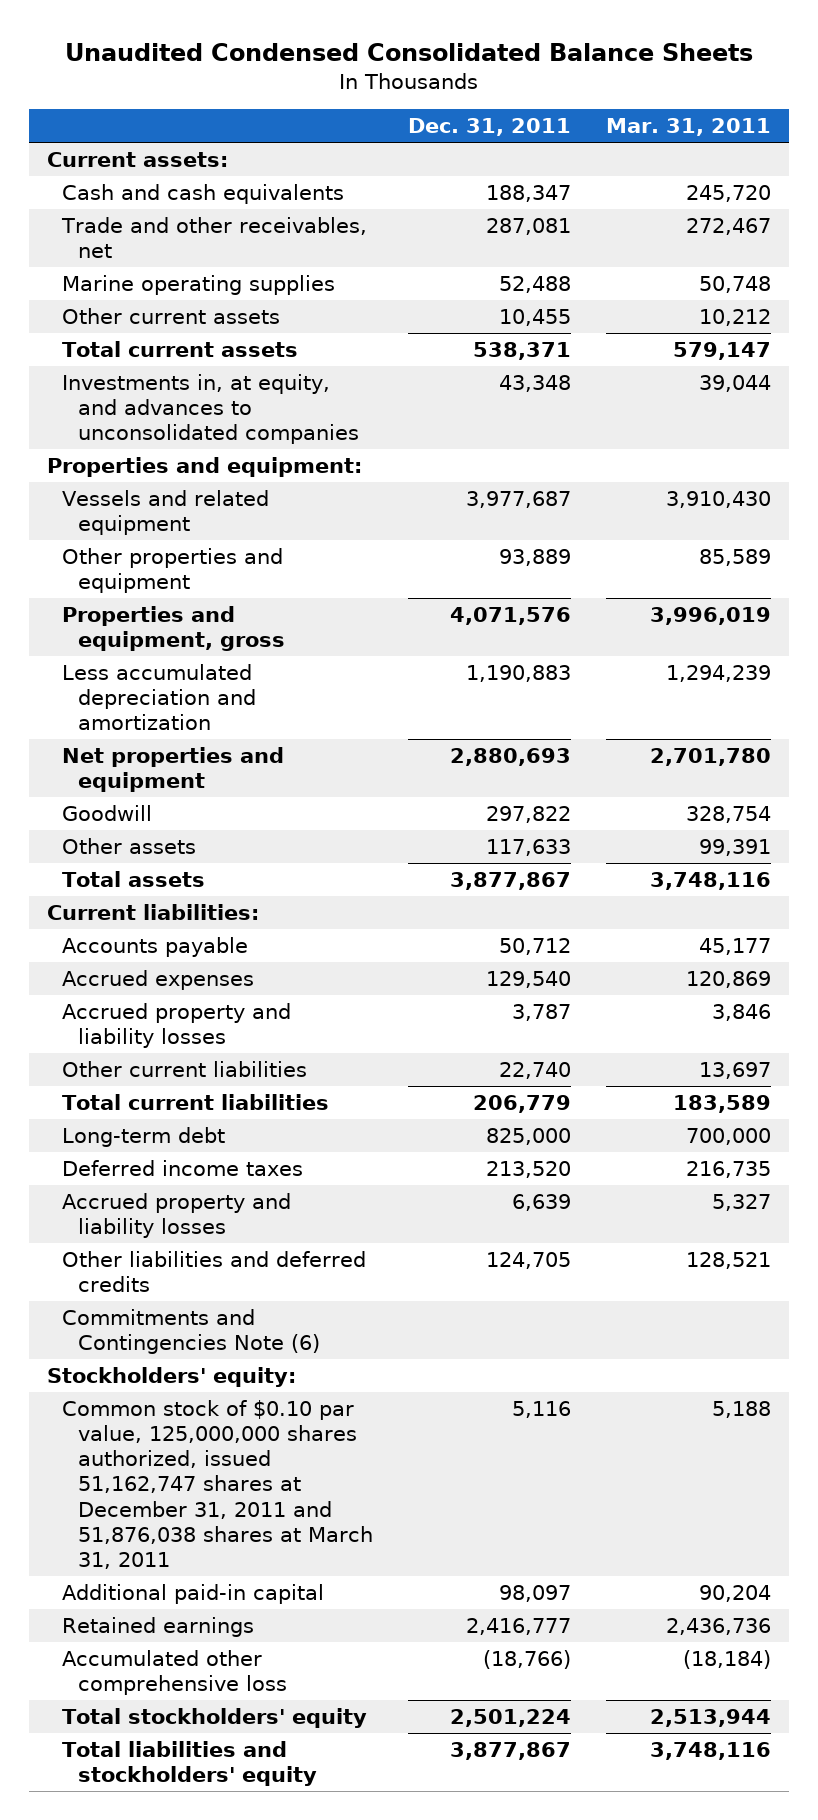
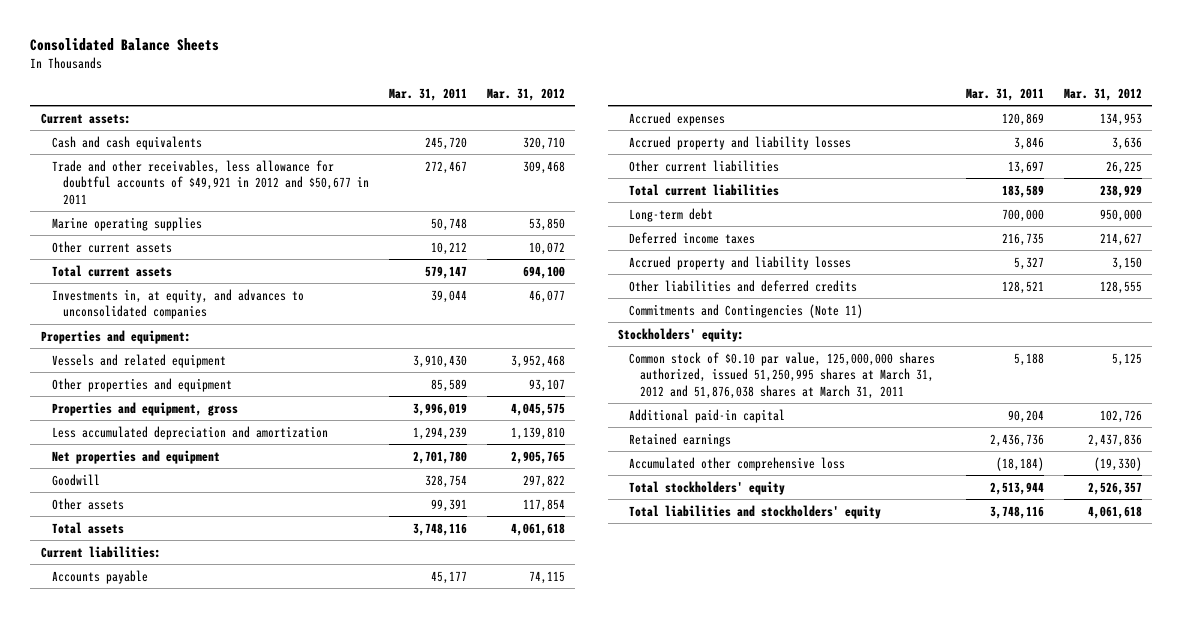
[64,42,753,61] Unaudited Condensed Consolidated Balance Sheets -> [30,38,220,52] Consolidated Balance Sheets
[407,118,571,137] Dec. 31, 2011 -> none
none -> [487,87,566,101] Mar. 31, 2012
[61,216,368,259] Trade and other receivables, net -> [51,159,369,205] Trade and other receivables, less allowance for doubtful accounts of $49,921 in 2012 and $50,677 in 2011
[62,1308,320,1355] Commitments and Contingencies Note (6) -> [628,303,863,318] Commitments and Contingencies (Note 11)
[62,1399,373,1569] Common stock of $0.10 par value, 125,000,000 shares authorized, issued 51,162,747 shares at December 31, 2011 and 51,876,038 shares at March 31, 2011 -> [628,351,935,399] Common stock of $0.10 par value, 125,000,000 shares authorized, issued 51,250,995 shares at March 31, 2012 and 51,876,038 shares at March 31, 2011

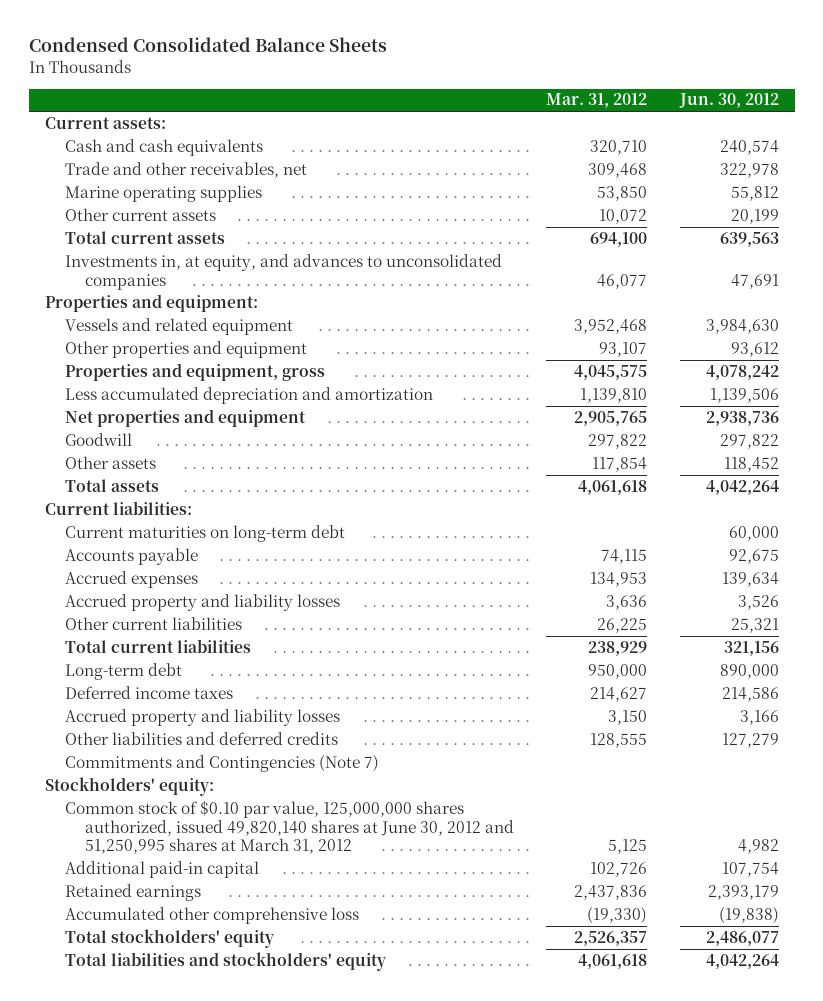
[30,38,220,52] Consolidated Balance Sheets -> [28,37,387,53] Condensed Consolidated Balance Sheets
[388,87,467,101] Mar. 31, 2011 -> none
none -> [678,93,779,109] Jun. 30, 2012
[51,159,369,205] Trade and other receivables, less allowance for doubtful accounts of $49,921 in 2012 and $50,677 in 2011 -> [64,161,307,178] Trade and other receivables, net
none -> [64,524,345,542] Current maturities on long-term debt
[628,303,863,318] Commitments and Contingencies (Note 11) -> [64,754,379,772] Commitments and Contingencies (Note 7)
[628,351,935,399] Common stock of $0.10 par value, 125,000,000 shares authorized, issued 51,250,995 shares at March 31, 2012 and 51,876,038 shares at March 31, 2011 -> [64,799,514,855] Common stock of $0.10 par value, 125,000,000 shares authorized, issued 49,820,140 shares at June 30, 2012 and 51,250,995 shares at March 31, 2012

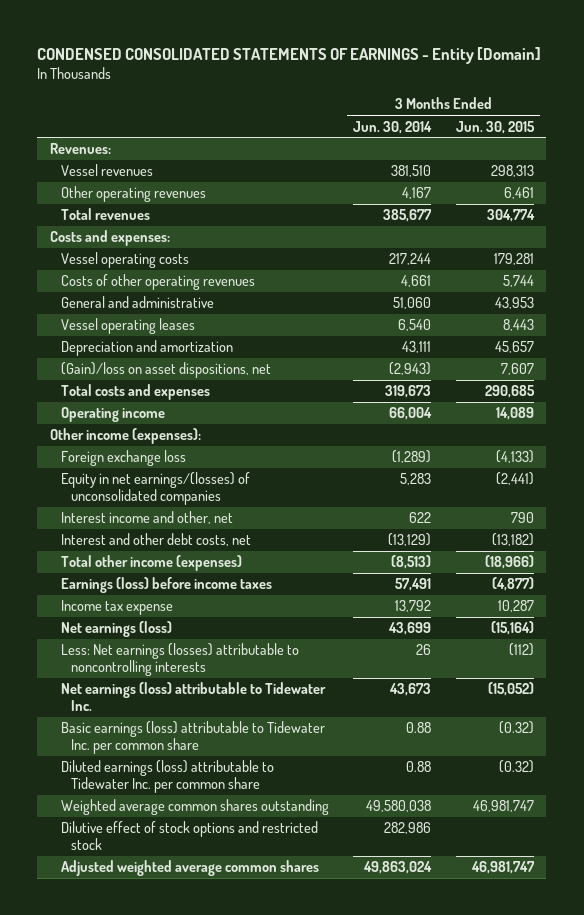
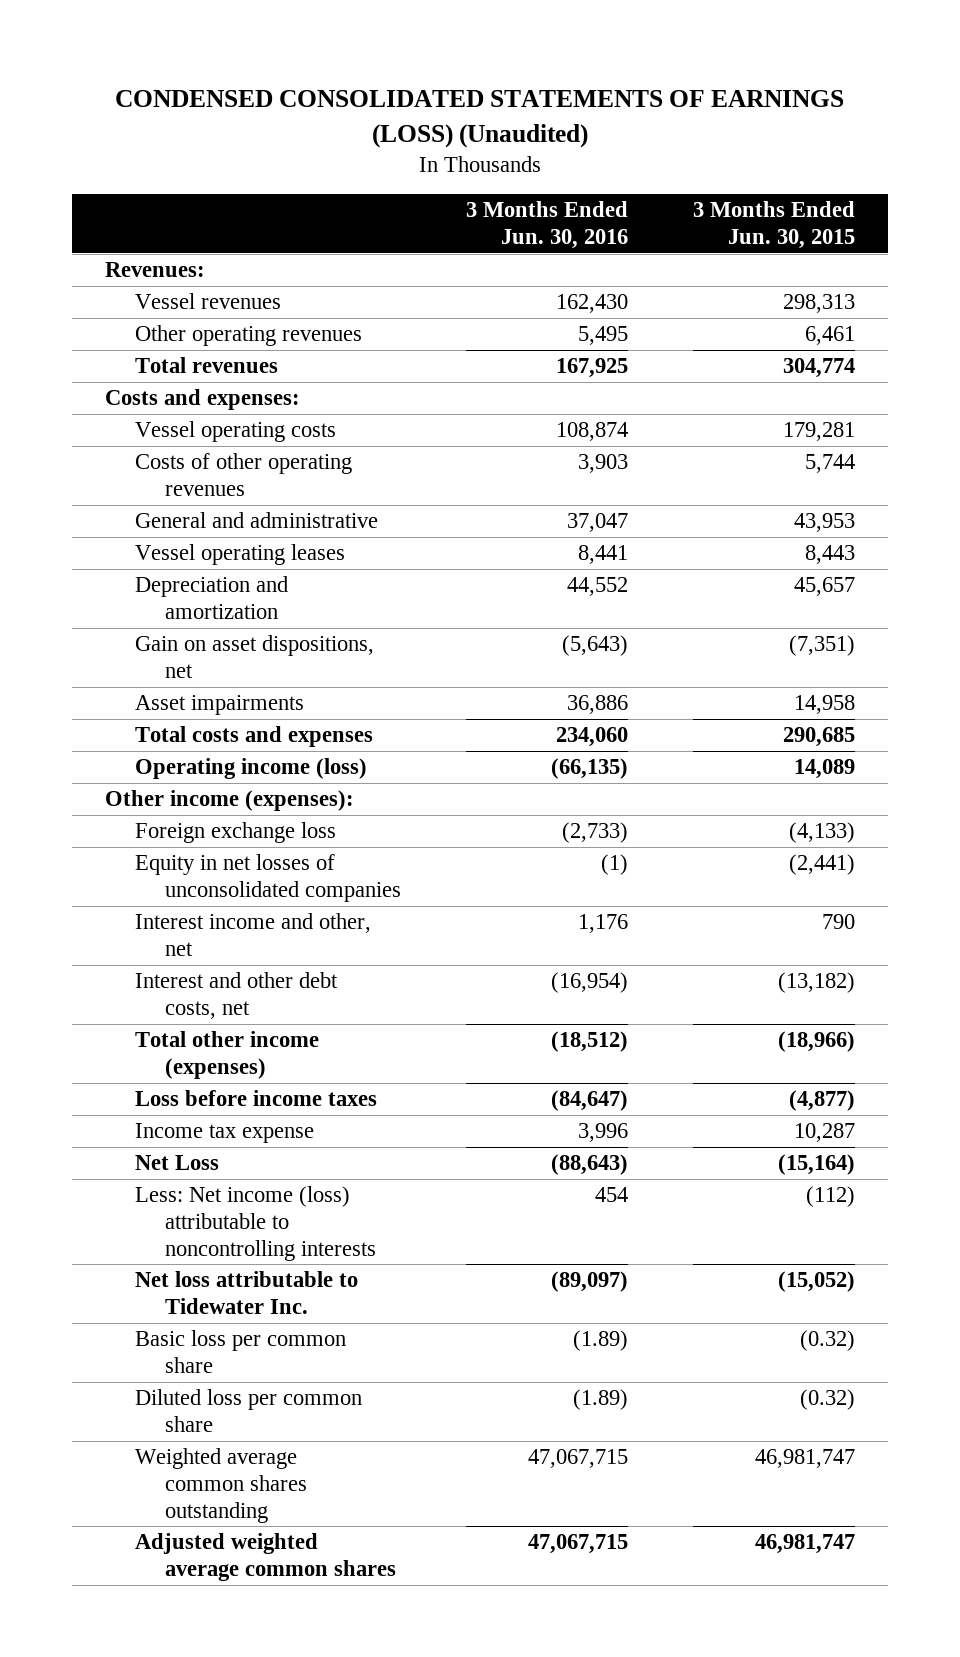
[37,46,542,64] CONDENSED CONSOLIDATED STATEMENTS OF EARNINGS - Entity [Domain] -> [115,90,845,148] CONDENSED CONSOLIDATED STATEMENTS OF EARNINGS (LOSS) (Unaudited)
[353,120,433,134] Jun. 30, 2014 -> none
none -> [465,201,628,250] 3 Months Ended Jun. 30, 2016
[60,362,271,379] (Gain)/loss on asset dispositions, net -> [134,635,374,678] Gain on asset dispositions, net
[500,363,534,376] 7,607 -> [789,635,856,657] (7,351)
none -> [134,695,304,716] Asset impairments
[60,407,165,423] Operating income -> [134,758,367,780] Operating income (loss)
[60,472,250,506] Equity in net earnings/(losses) of unconsolidated companies -> [134,854,401,902] Equity in net losses of unconsolidated companies
[60,577,272,594] Earnings (loss) before income taxes -> [134,1090,377,1107] Loss before income taxes
[60,621,172,638] Net earnings (loss) -> [134,1155,219,1171] Net Loss
[60,643,299,677] Less: Net earnings (losses) attributable to noncontrolling interests -> [134,1186,376,1261] Less: Net income (loss) attributable to noncontrolling interests
[60,682,326,712] Net earnings (loss) attributable to Tidewater Inc. -> [134,1271,358,1314] Net loss attributable to Tidewater Inc.
[60,721,325,755] Basic earnings (loss) attributable to Tidewater Inc. per common share -> [134,1330,346,1373] Basic loss per common share
[60,760,274,794] Diluted earnings (loss) attributable to Tidewater Inc. per common share -> [134,1389,362,1432] Diluted loss per common share
[60,821,318,851] Dilutive effect of stock options and restricted stock -> none

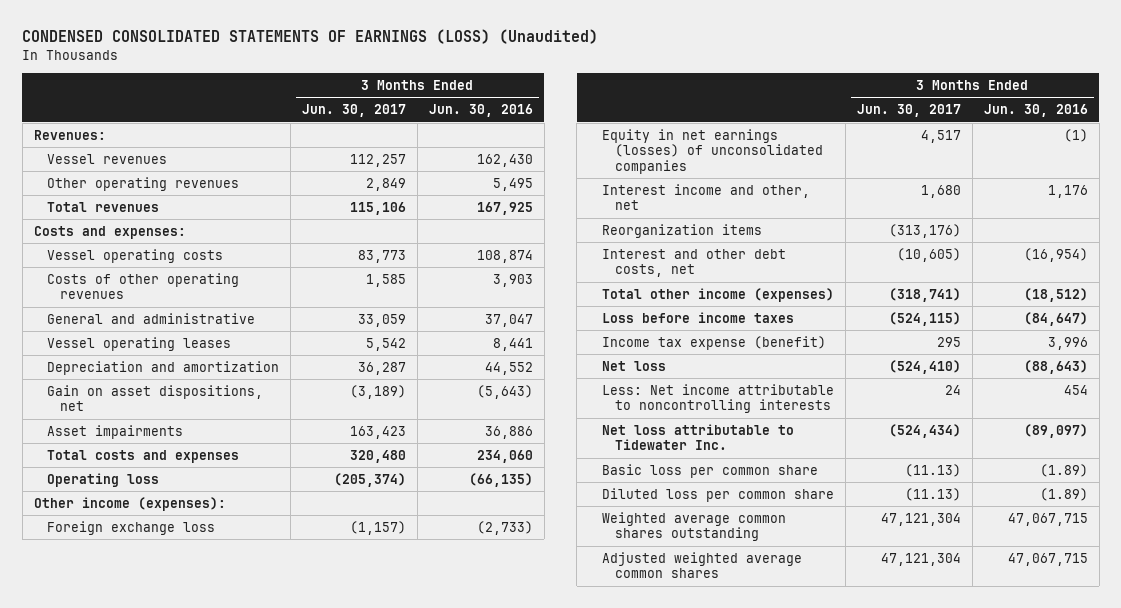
[693,201,856,250] 3 Months Ended Jun. 30, 2015 -> none
none -> [301,104,406,118] Jun. 30, 2017
[134,758,367,780] Operating income (loss) -> [46,472,159,487] Operating loss
[134,854,401,902] Equity in net losses of unconsolidated companies -> [601,128,824,174] Equity in net earnings (losses) of unconsolidated companies
none -> [601,223,762,238] Reorganization items
[134,1123,314,1144] Income tax expense -> [601,335,826,350] Income tax expense (benefit)
[134,1155,219,1171] Net Loss -> [601,360,666,371] Net loss
[134,1186,376,1261] Less: Net income (loss) attributable to noncontrolling interests -> [601,383,834,414] Less: Net income attributable to noncontrolling interests

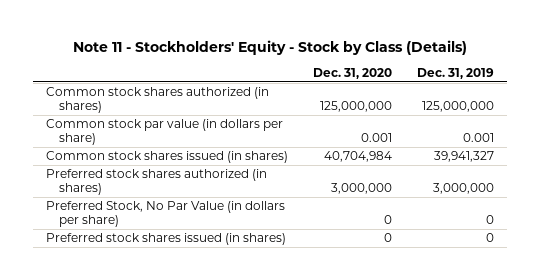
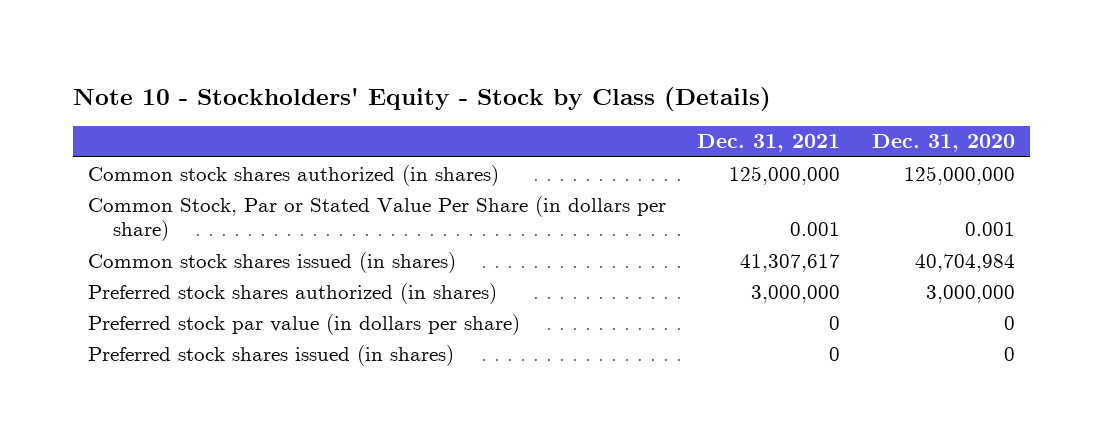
[72,39,467,55] Note 11 - Stockholders' Equity - Stock by Class (Details) -> [72,86,771,111] Note 10 - Stockholders' Equity - Stock by Class (Details)
[417,68,495,80] Dec. 31, 2019 -> none
none -> [697,134,841,153] Dec. 31, 2021
[45,119,283,146] Common stock par value (in dollars per share) -> [88,195,667,242] Common Stock, Par or Stated Value Per Share (in dollars per share)
[45,201,285,228] Preferred Stock, No Par Value (in dollars per share) -> [88,313,521,335] Preferred stock par value (in dollars per share)

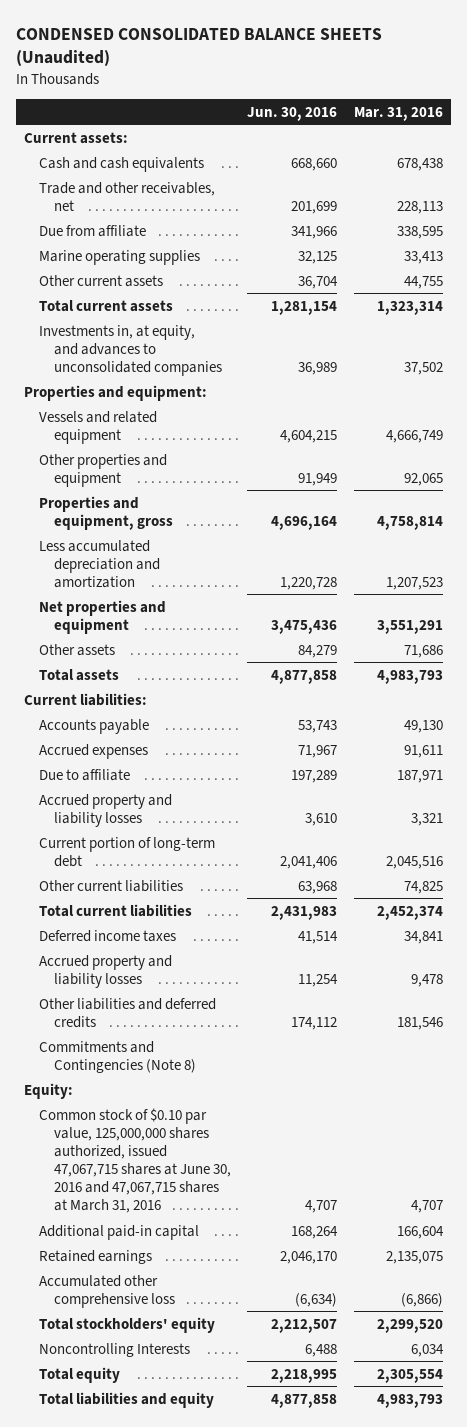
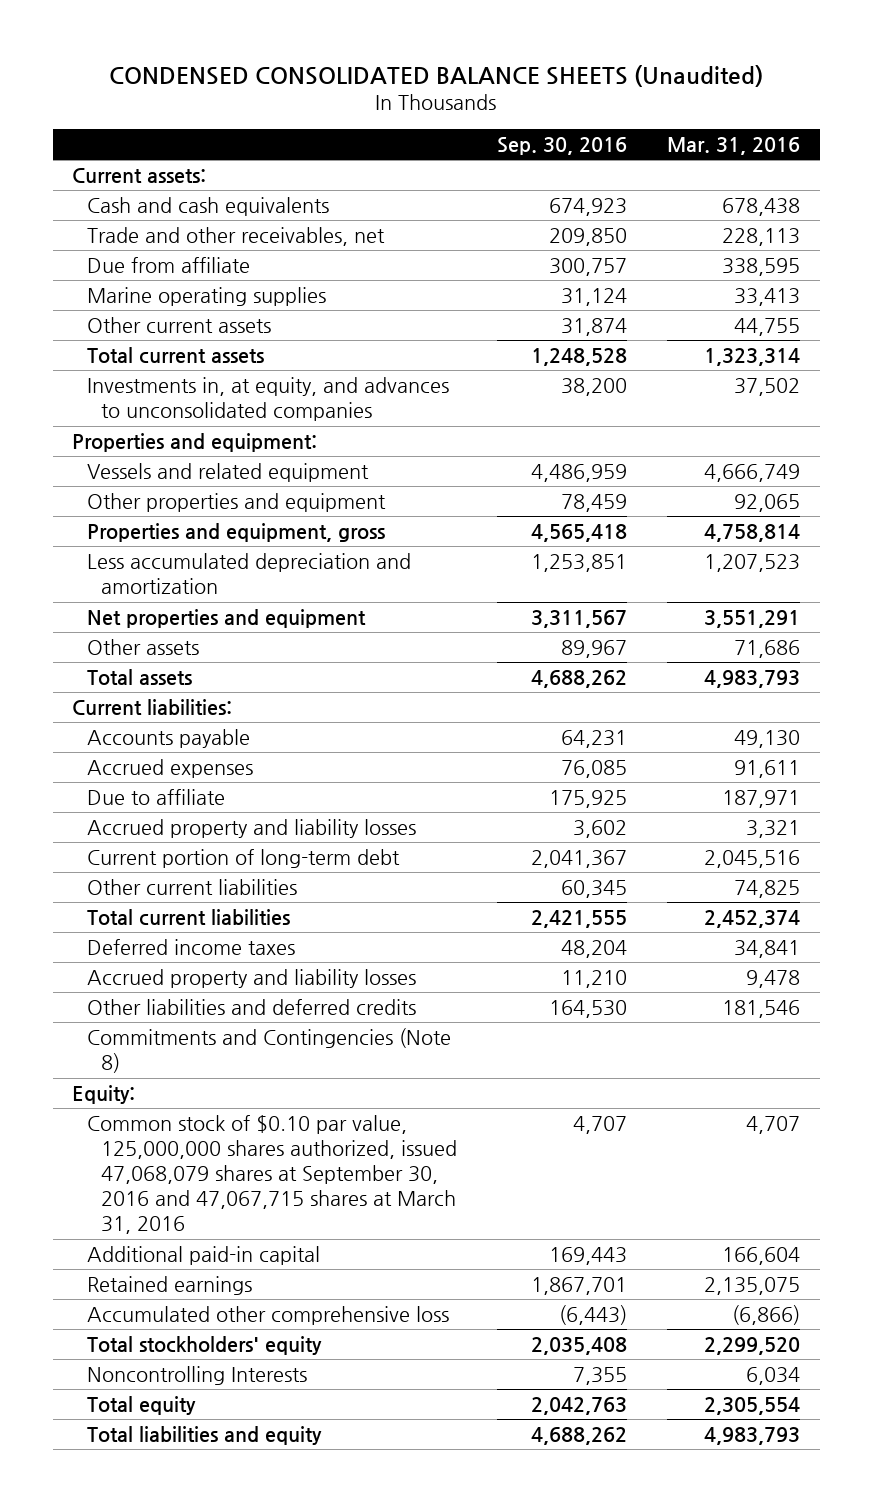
[247,106,338,121] Jun. 30, 2016 -> none
none -> [497,136,628,155] Sep. 30, 2016
[38,1107,231,1213] Common stock of $0.10 par value, 125,000,000 shares authorized, issued 47,067,715 shares at June 30, 2016 and 47,067,715 shares at March 31, 2016 -> [86,1115,458,1235] Common stock of $0.10 par value, 125,000,000 shares authorized, issued 47,068,079 shares at September 30, 2016 and 47,067,715 shares at March 31, 2016

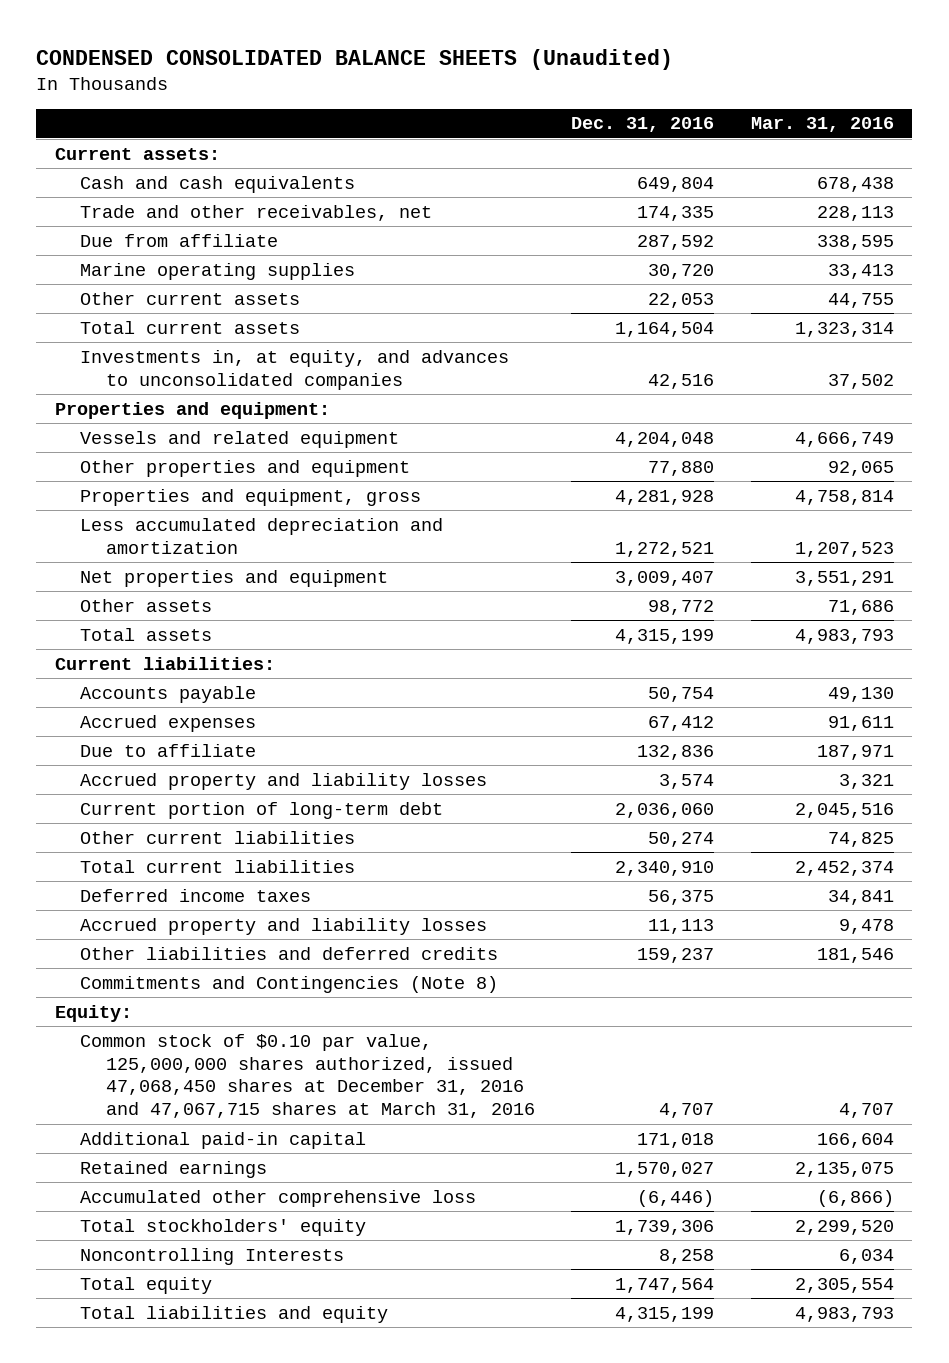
[497,136,628,155] Sep. 30, 2016 -> none
none -> [571,117,715,133] Dec. 31, 2016
[86,1115,458,1235] Common stock of $0.10 par value, 125,000,000 shares authorized, issued 47,068,079 shares at September 30, 2016 and 47,067,715 shares at March 31, 2016 -> [80,1033,535,1119] Common stock of $0.10 par value, 125,000,000 shares authorized, issued 47,068,450 shares at December 31, 2016 and 47,067,715 shares at March 31, 2016

